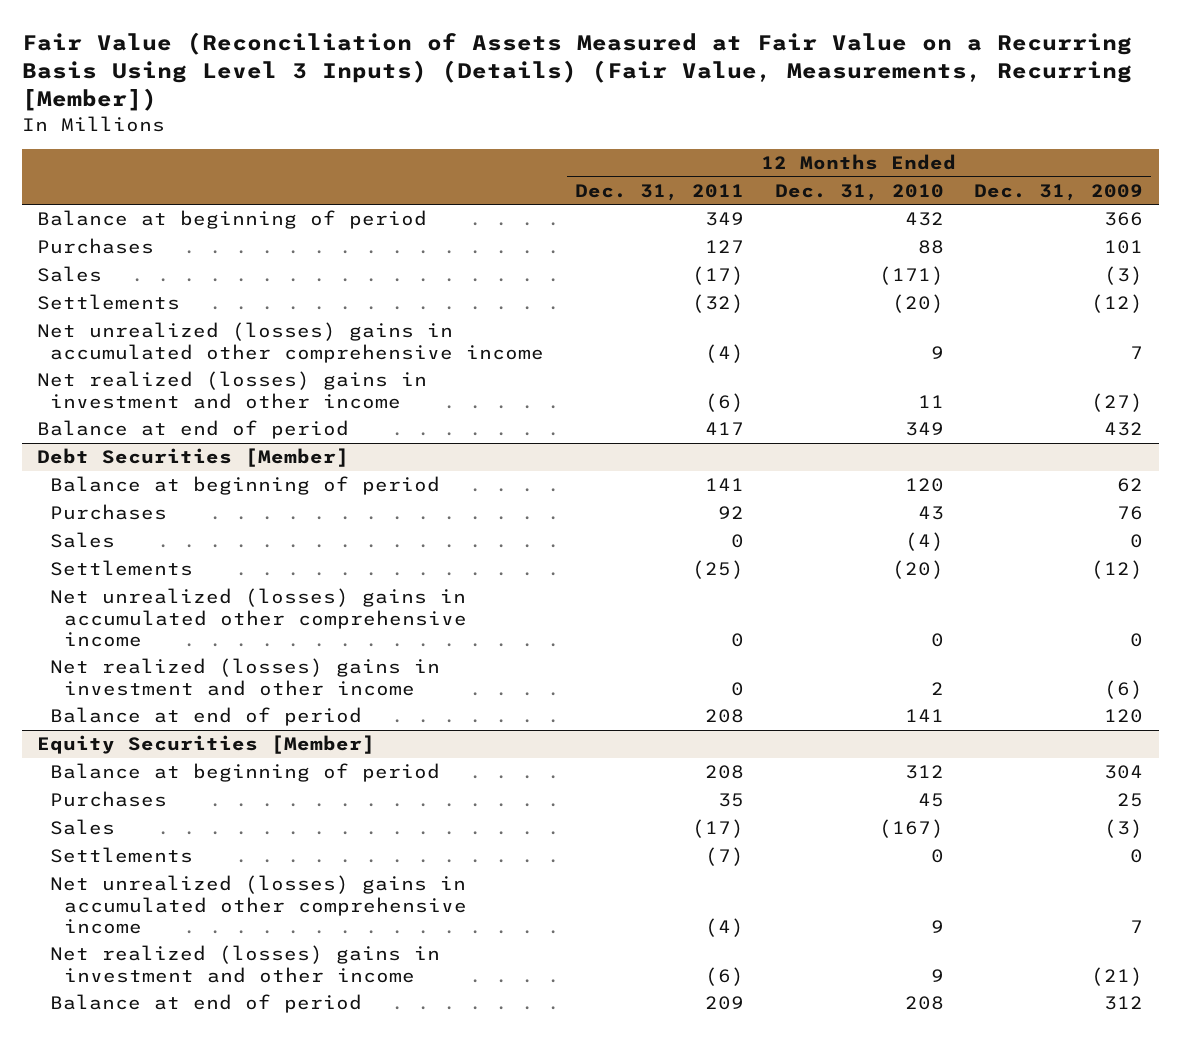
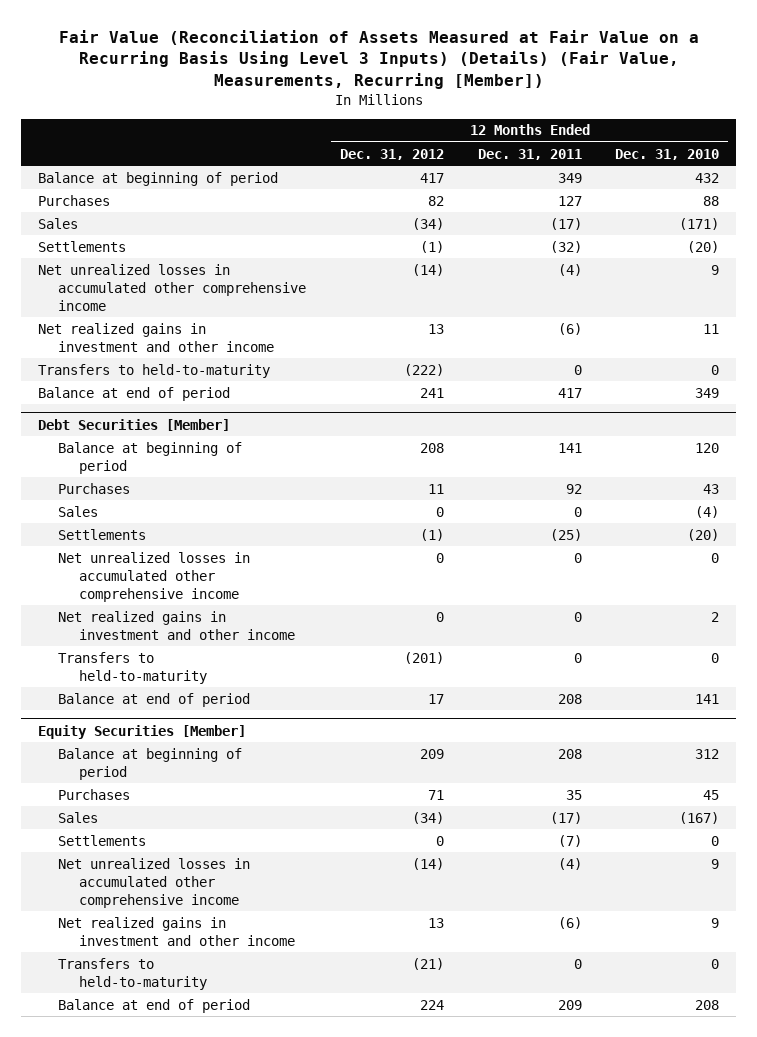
[974,184,1144,202] Dec. 31, 2009 -> none
none -> [339,148,444,160] Dec. 31, 2012
[37,322,545,363] Net unrealized (losses) gains in accumulated other comprehensive income -> [37,263,307,311] Net unrealized losses in accumulated other comprehensive income
[37,371,428,409] Net realized (losses) gains in investment and other income -> [37,322,275,352] Net realized gains in investment and other income
none -> [37,363,270,378] Transfers to held-to-maturity
[50,588,467,647] Net unrealized (losses) gains in accumulated other comprehensive income -> [58,551,251,602] Net unrealized losses in accumulated other comprehensive income
[50,658,441,696] Net realized (losses) gains in investment and other income -> [58,610,295,640] Net realized gains in investment and other income
none -> [58,651,207,684] Transfers to held-to-maturity
[50,875,467,934] Net unrealized (losses) gains in accumulated other comprehensive income -> [58,857,251,908] Net unrealized losses in accumulated other comprehensive income
[50,945,441,983] Net realized (losses) gains in investment and other income -> [58,916,295,946] Net realized gains in investment and other income
none -> [58,957,207,990] Transfers to held-to-maturity

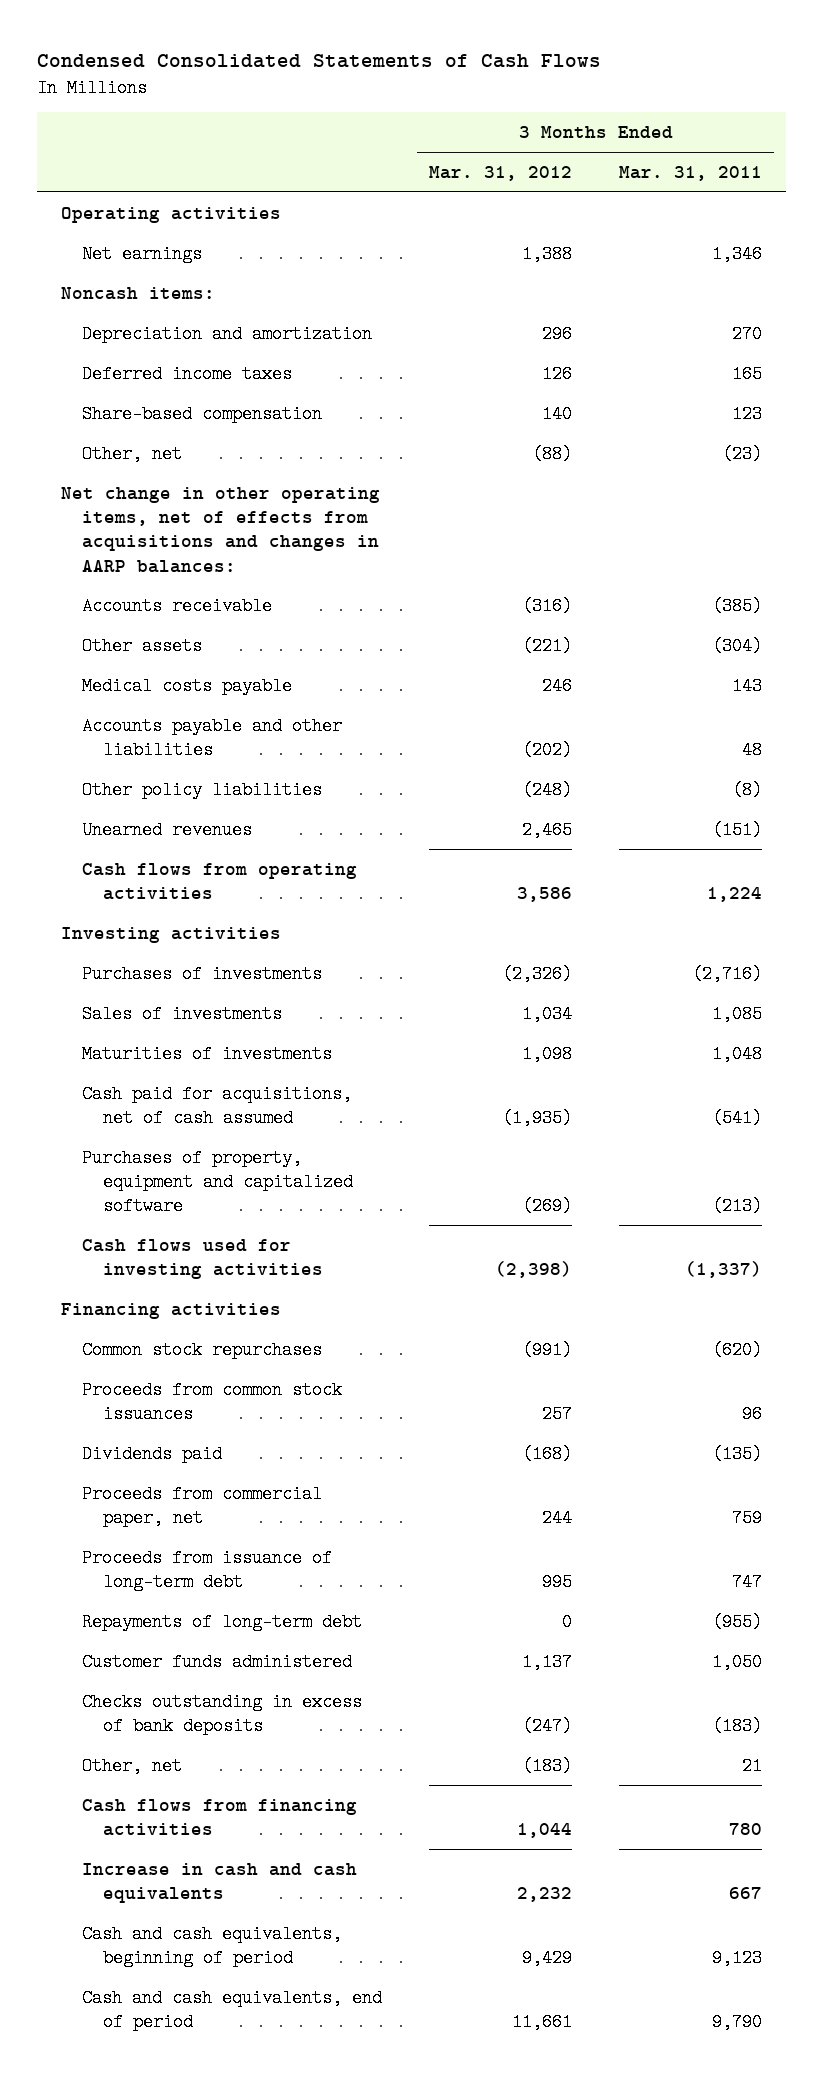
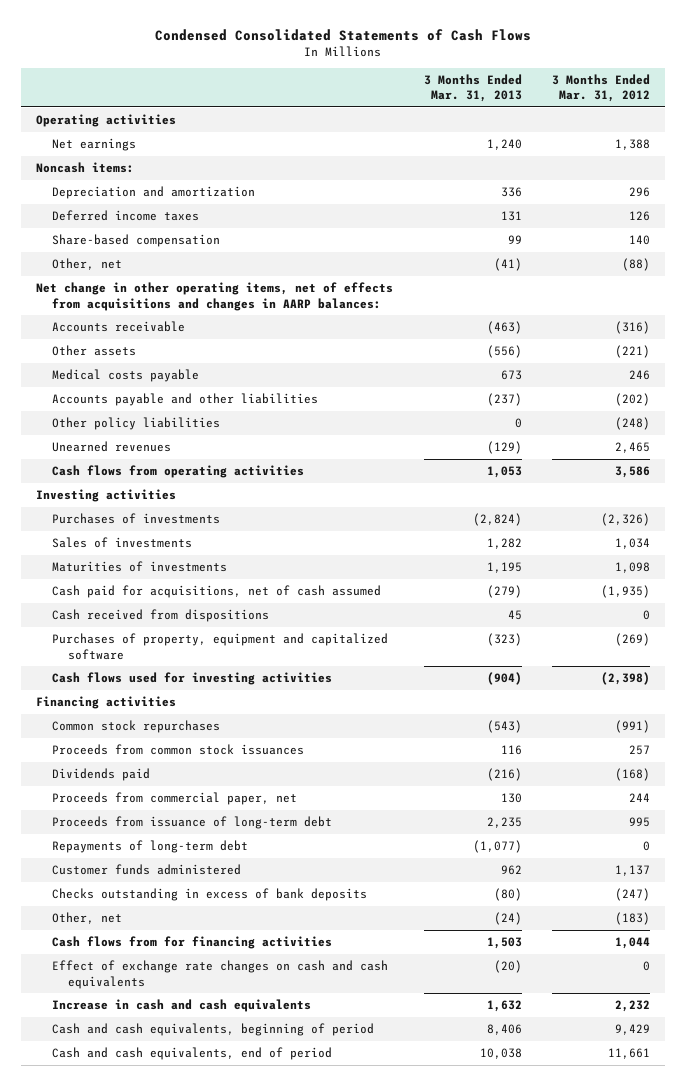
[619,165,763,181] Mar. 31, 2011 -> none
none -> [423,73,522,103] 3 Months Ended Mar. 31, 2013
none -> [52,609,270,623] Cash received from dispositions
[81,1798,357,1836] Cash flows from financing activities -> [52,936,333,950] Cash flows from for financing activities
none -> [52,960,389,989] Effect of exchange rate changes on cash and cash equivalents

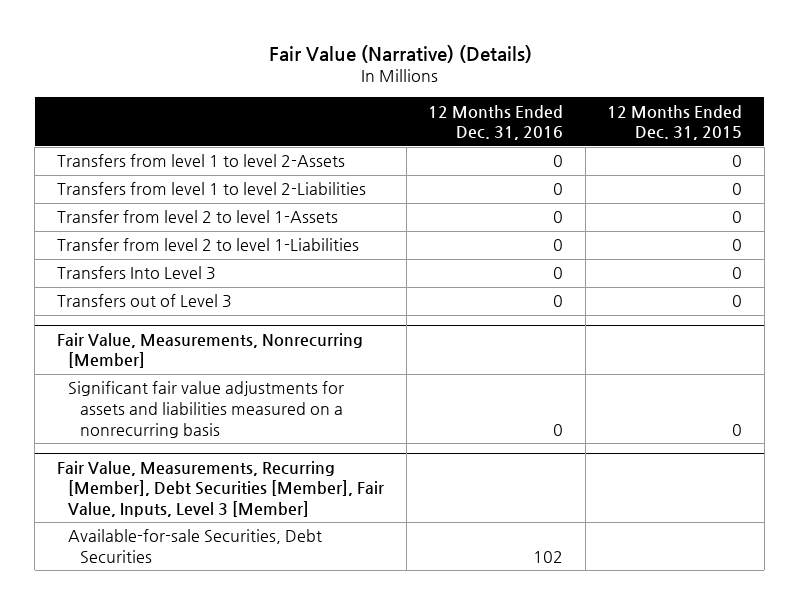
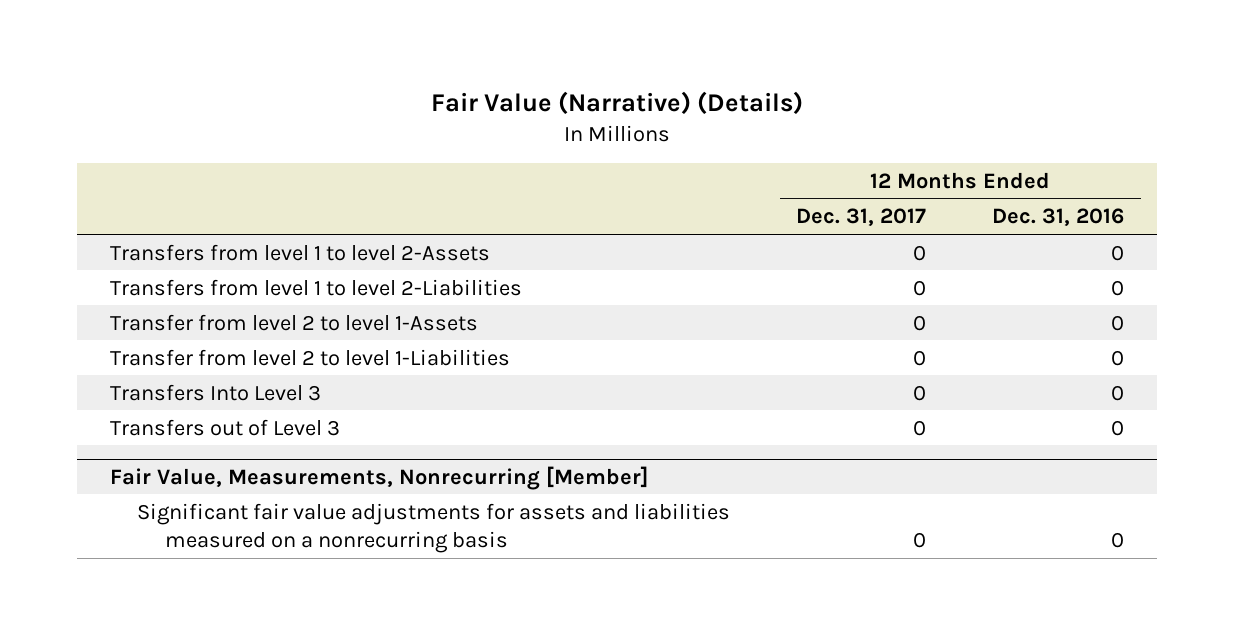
[607,104,743,141] 12 Months Ended Dec. 31, 2015 -> none
none -> [796,208,927,227] Dec. 31, 2017
[56,460,385,518] Fair Value, Measurements, Recurring [Member], Debt Securities [Member], Fair Value, Inputs, Level 3 [Member] -> none
[68,529,323,564] Available-for-sale Securities, Debt Securities -> none

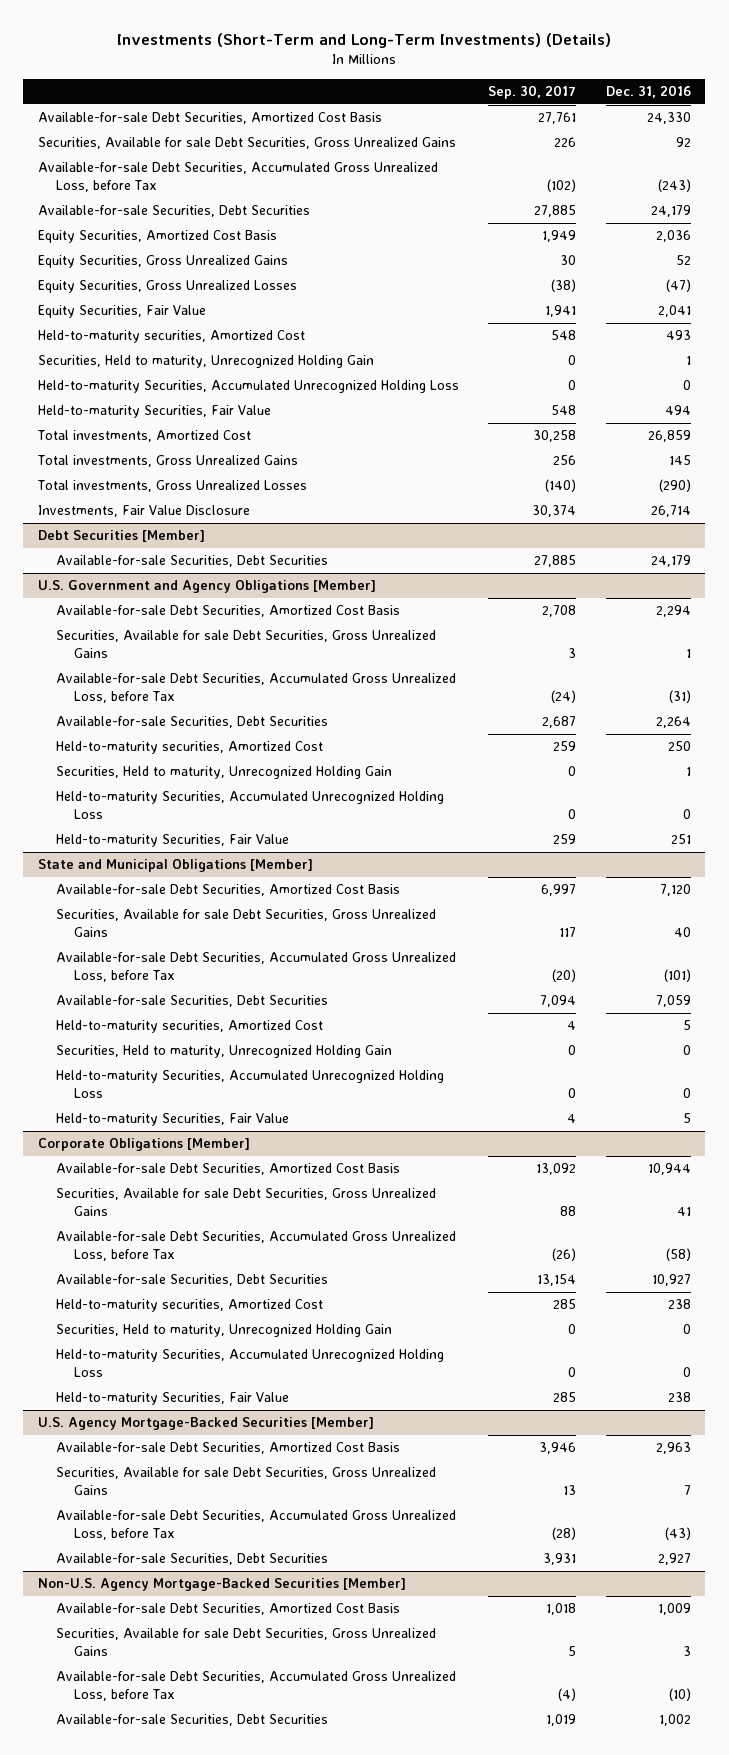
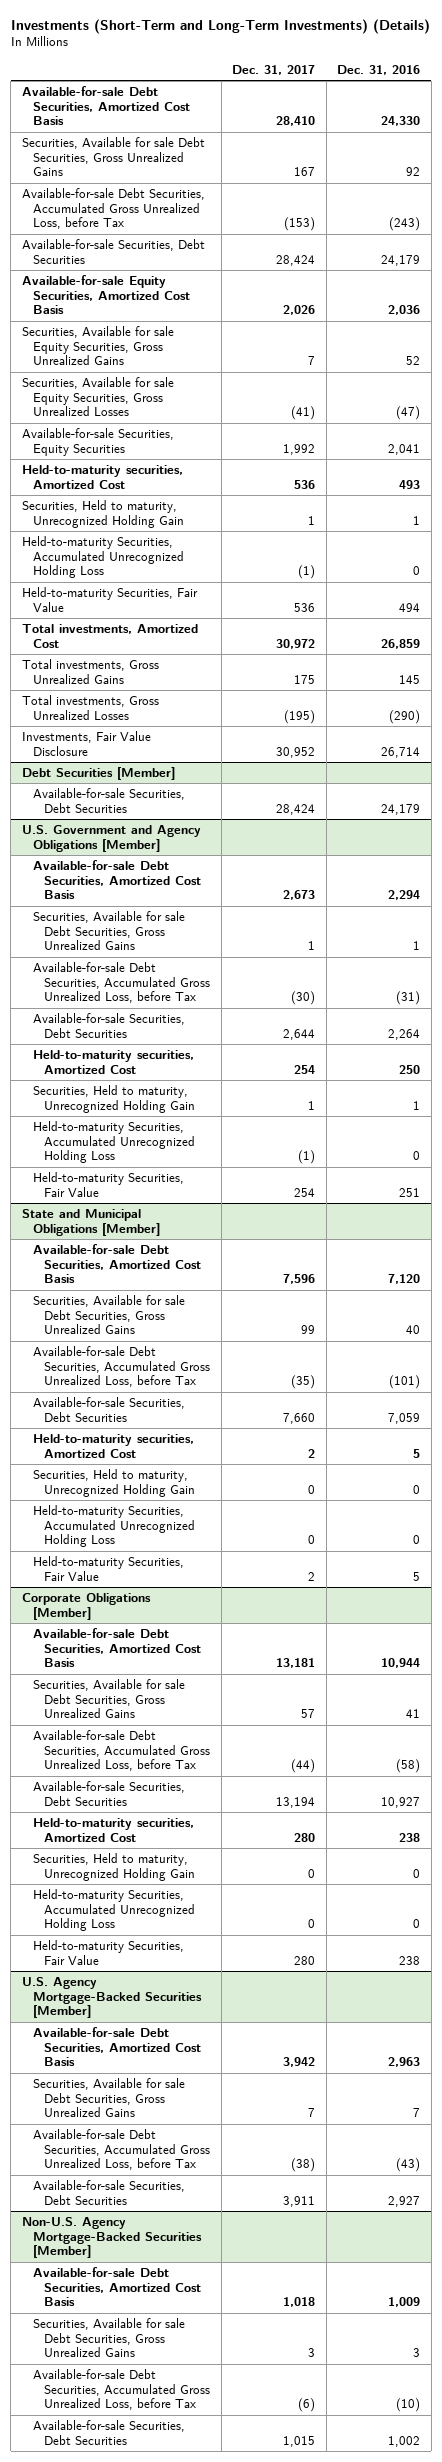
[488,84,577,99] Sep. 30, 2017 -> none
none -> [232,64,316,75] Dec. 31, 2017
[37,230,277,244] Equity Securities, Amortized Cost Basis -> [21,274,190,315] Available-for-sale Equity Securities, Amortized Cost Basis
[37,255,288,269] Equity Securities, Gross Unrealized Gains -> [21,325,174,366] Securities, Available for sale Equity Securities, Gross Unrealized Gains
[37,280,297,294] Equity Securities, Gross Unrealized Losses -> [21,376,174,417] Securities, Available for sale Equity Securities, Gross Unrealized Losses
[37,305,206,319] Equity Securities, Fair Value -> [21,427,174,456] Available-for-sale Securities, Equity Securities

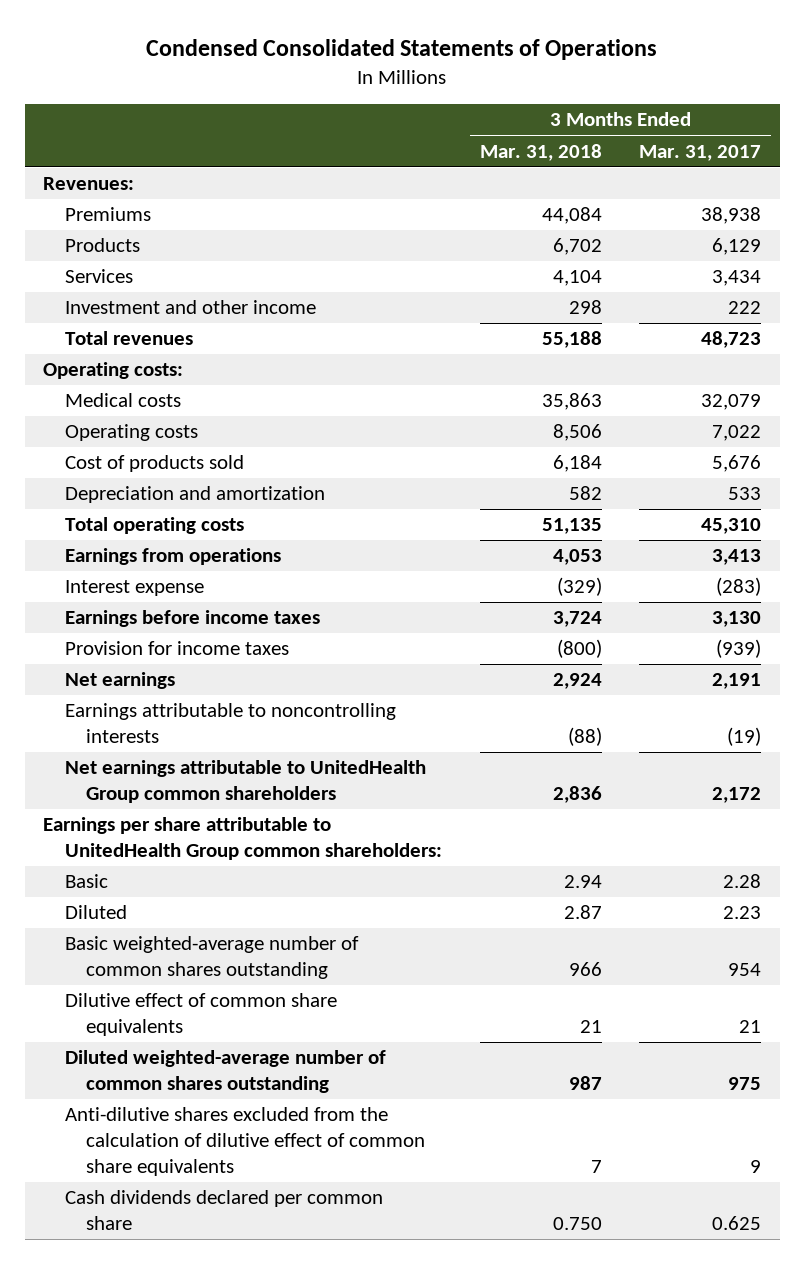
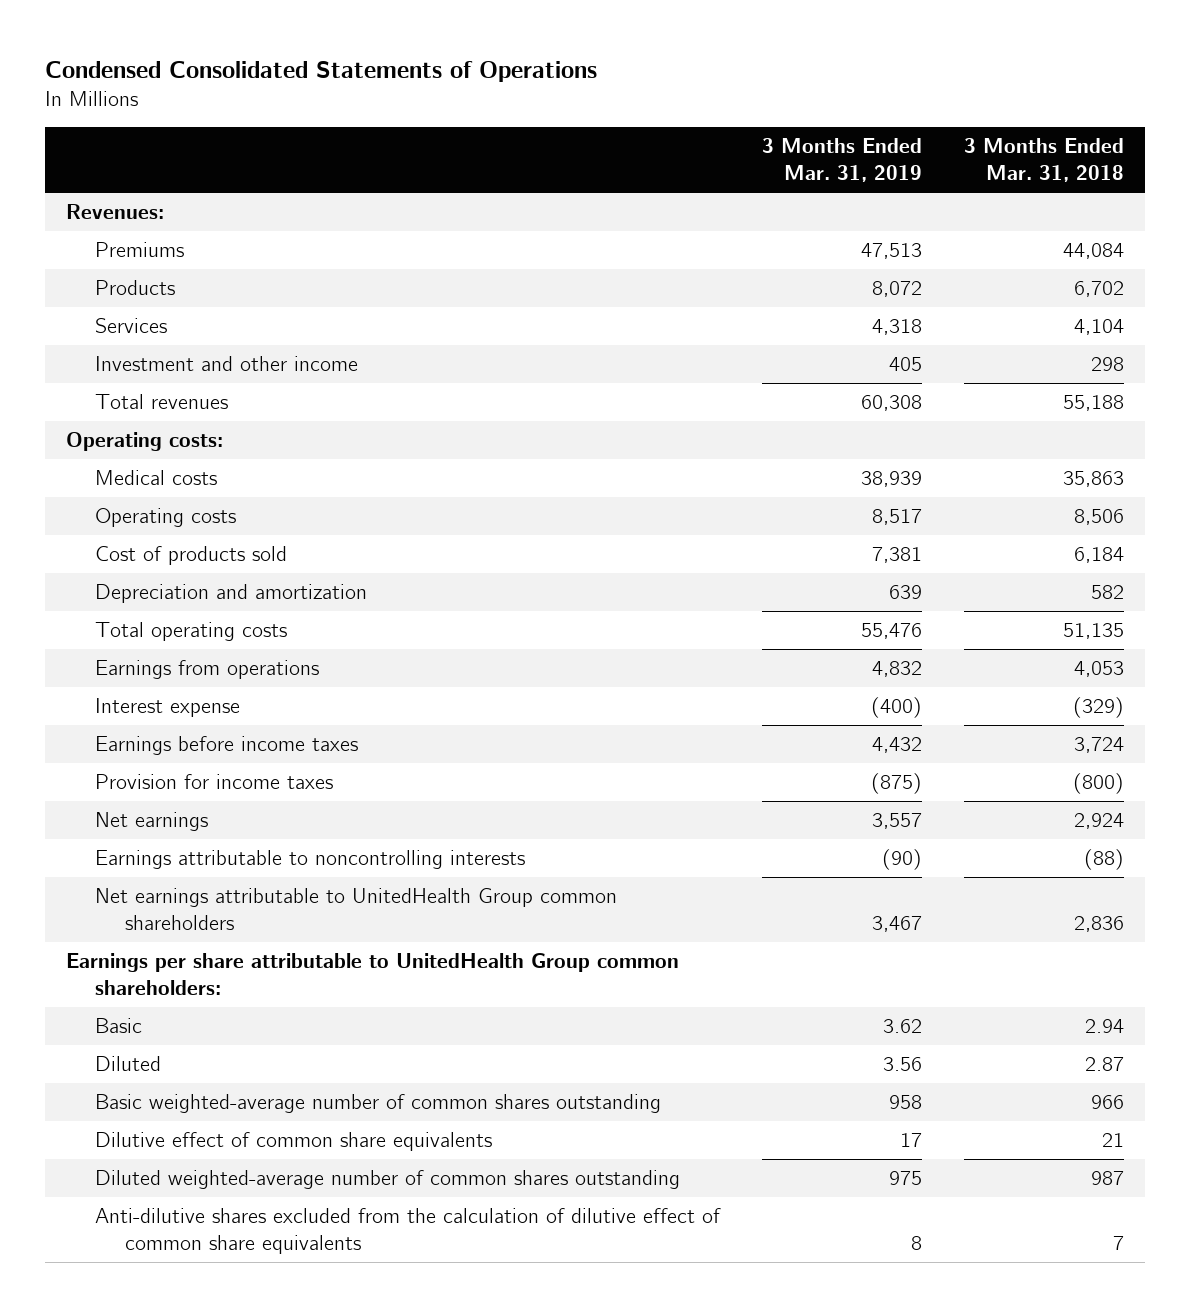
[639,144,762,161] Mar. 31, 2017 -> none
none -> [762,138,923,183] 3 Months Ended Mar. 31, 2019
[64,1190,383,1230] Cash dividends declared per common share -> none

